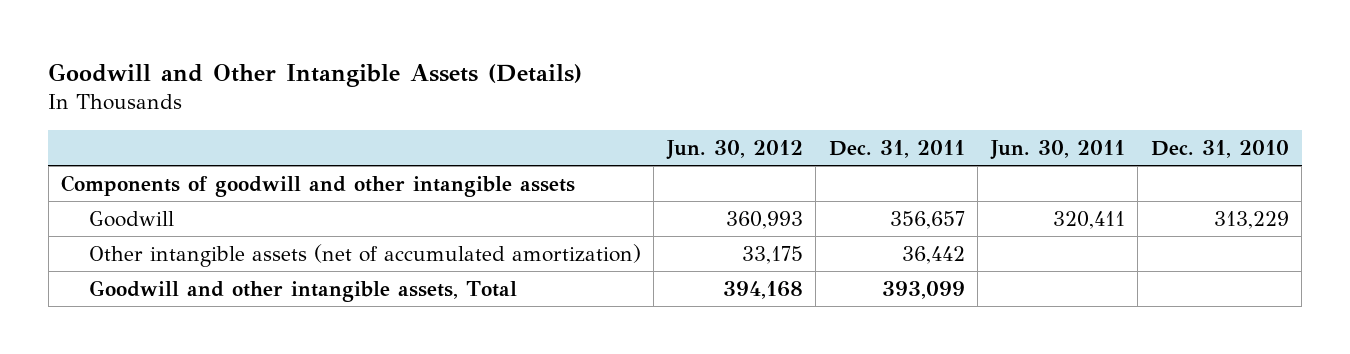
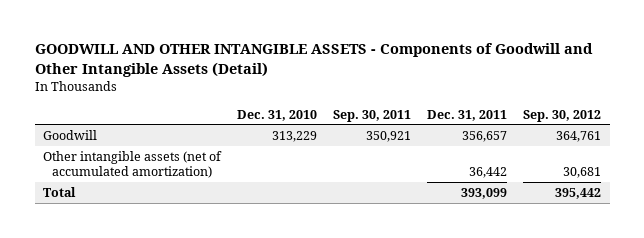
[48,62,583,87] Goodwill and Other Intangible Assets (Details) -> [34,43,593,77] GOODWILL AND OTHER INTANGIBLE ASSETS - Components of Goodwill and Other Intangible Assets (Detail)
[665,139,803,160] Jun. 30, 2012 -> none
[989,139,1125,160] Jun. 30, 2011 -> none
none -> [333,109,412,122] Sep. 30, 2011
none -> [523,109,602,122] Sep. 30, 2012
[61,174,576,197] Components of goodwill and other intangible assets -> none
[88,279,517,302] Goodwill and other intangible assets, Total -> [42,186,76,197] Total

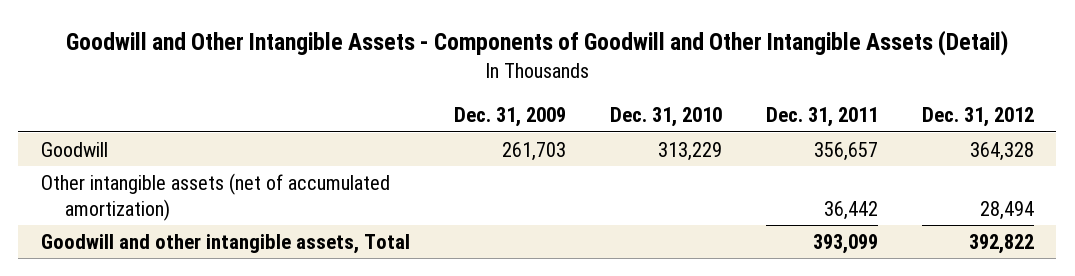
[34,43,593,77] GOODWILL AND OTHER INTANGIBLE ASSETS - Components of Goodwill and Other Intangible Assets (Detail) -> [66,30,1009,57] Goodwill and Other Intangible Assets - Components of Goodwill and Other Intangible Assets (Detail)
[333,109,412,122] Sep. 30, 2011 -> none
[523,109,602,122] Sep. 30, 2012 -> none
none -> [453,107,566,128] Dec. 31, 2009
none -> [922,107,1035,128] Dec. 31, 2012
[42,186,76,197] Total -> [40,233,410,254] Goodwill and other intangible assets, Total

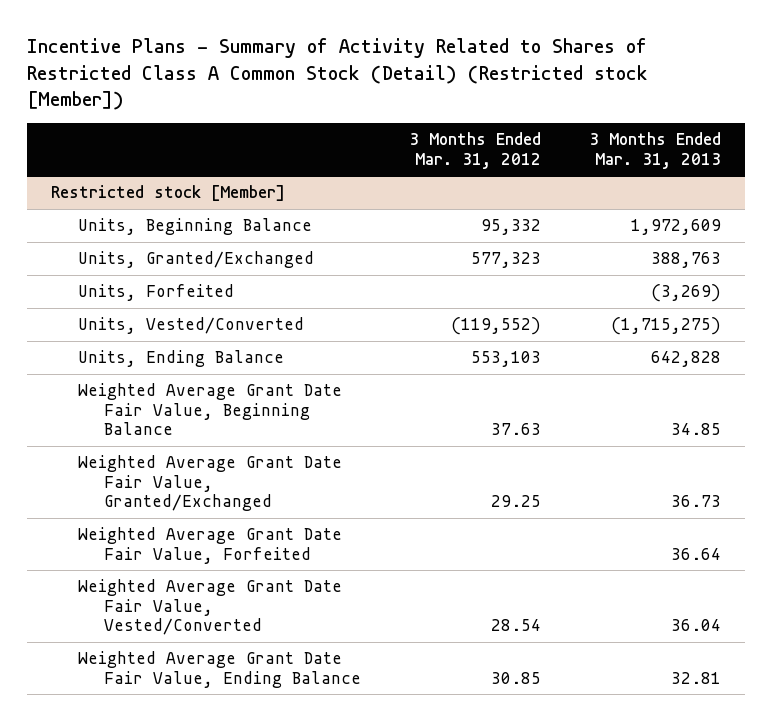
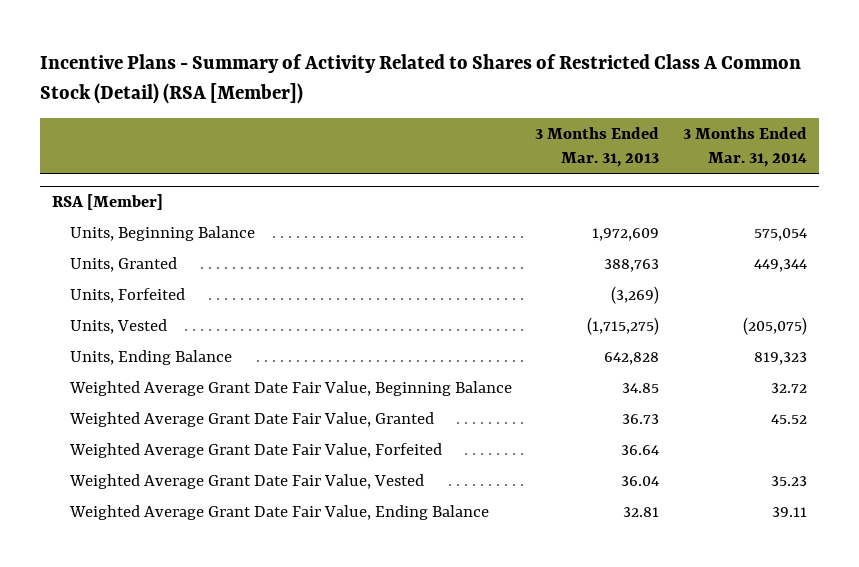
[26,38,648,110] Incentive Plans - Summary of Activity Related to Shares of Restricted Class A Common Stock (Detail) (Restricted stock [Member]) -> [39,54,801,104] Incentive Plans - Summary of Activity Related to Shares of Restricted Class A Common Stock (Detail) (RSA [Member])
[409,132,542,169] 3 Months Ended Mar. 31, 2012 -> none
none -> [683,126,808,168] 3 Months Ended Mar. 31, 2014
[50,185,285,202] Restricted stock [Member] -> none
none -> [51,194,163,211] RSA [Member]
[77,251,314,269] Units, Granted/Exchanged -> [69,256,177,272] Units, Granted
[77,317,304,335] Units, Vested/Converted -> [69,318,167,334] Units, Vested
[77,455,342,512] Weighted Average Grant Date Fair Value, Granted/Exchanged -> [68,411,434,427] Weighted Average Grant Date Fair Value, Granted
[77,579,342,636] Weighted Average Grant Date Fair Value, Vested/Converted -> [68,473,424,489] Weighted Average Grant Date Fair Value, Vested

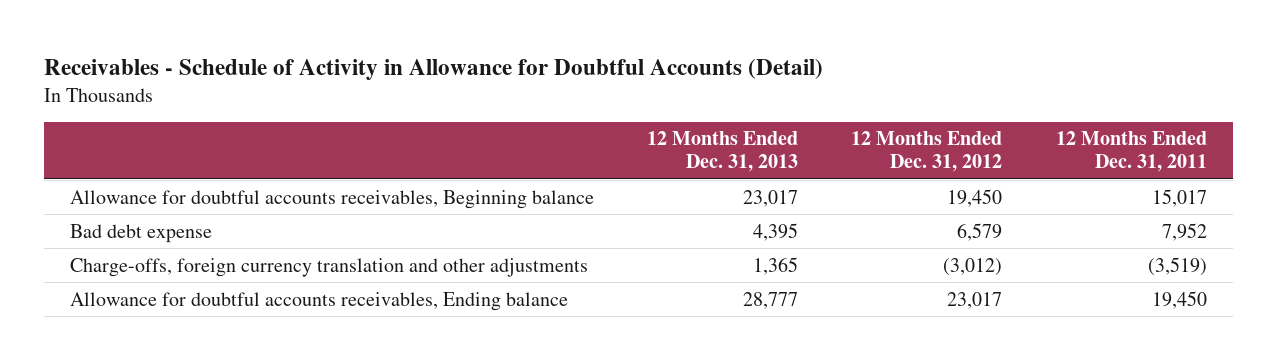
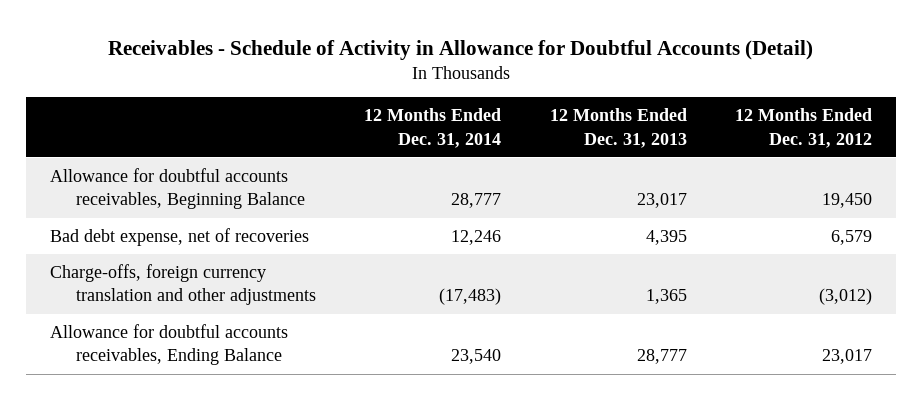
[1055,131,1207,173] 12 Months Ended Dec. 31, 2011 -> none
none -> [364,108,502,148] 12 Months Ended Dec. 31, 2014
[70,189,595,209] Allowance for doubtful accounts receivables, Beginning balance -> [50,167,306,210] Allowance for doubtful accounts receivables, Beginning Balance
[70,223,213,243] Bad debt expense -> [50,227,310,246] Bad debt expense, net of recoveries
[70,291,569,311] Allowance for doubtful accounts receivables, Ending balance -> [50,323,289,366] Allowance for doubtful accounts receivables, Ending Balance

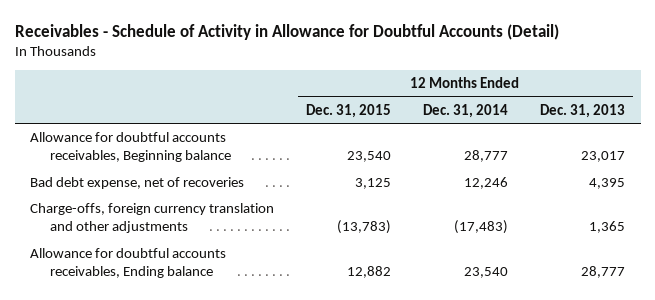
[734,108,872,148] 12 Months Ended Dec. 31, 2012 -> none
none -> [306,103,392,118] Dec. 31, 2015
[50,167,306,210] Allowance for doubtful accounts receivables, Beginning Balance -> [30,131,231,163] Allowance for doubtful accounts receivables, Beginning balance
[50,323,289,366] Allowance for doubtful accounts receivables, Ending Balance -> [30,247,227,279] Allowance for doubtful accounts receivables, Ending balance

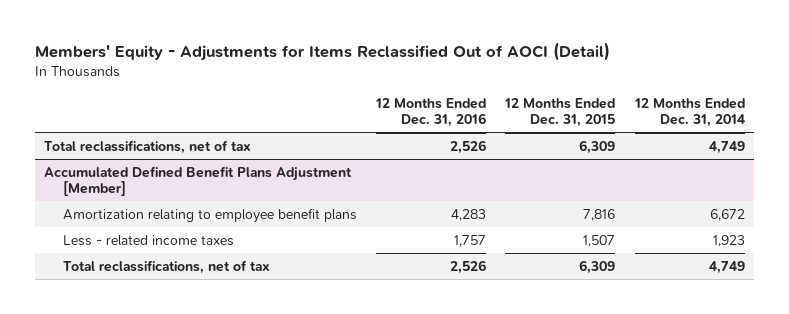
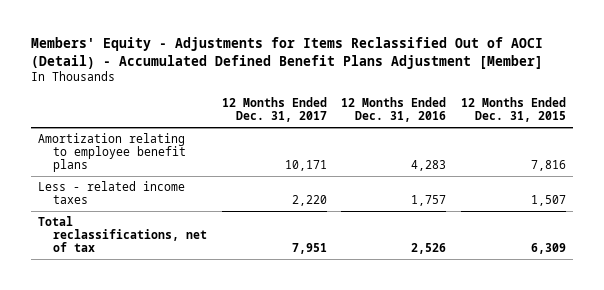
[34,41,610,61] Members' Equity - Adjustments for Items Reclassified Out of AOCI (Detail) -> [30,37,543,69] Members' Equity - Adjustments for Items Reclassified Out of AOCI (Detail) - Accumulated Defined Benefit Plans Adjustment [Member]
[633,97,745,128] 12 Months Ended Dec. 31, 2014 -> none
none -> [221,97,327,123] 12 Months Ended Dec. 31, 2017
[44,139,252,154] Total reclassifications, net of tax -> none
[44,165,353,197] Accumulated Defined Benefit Plans Adjustment [Member] -> none

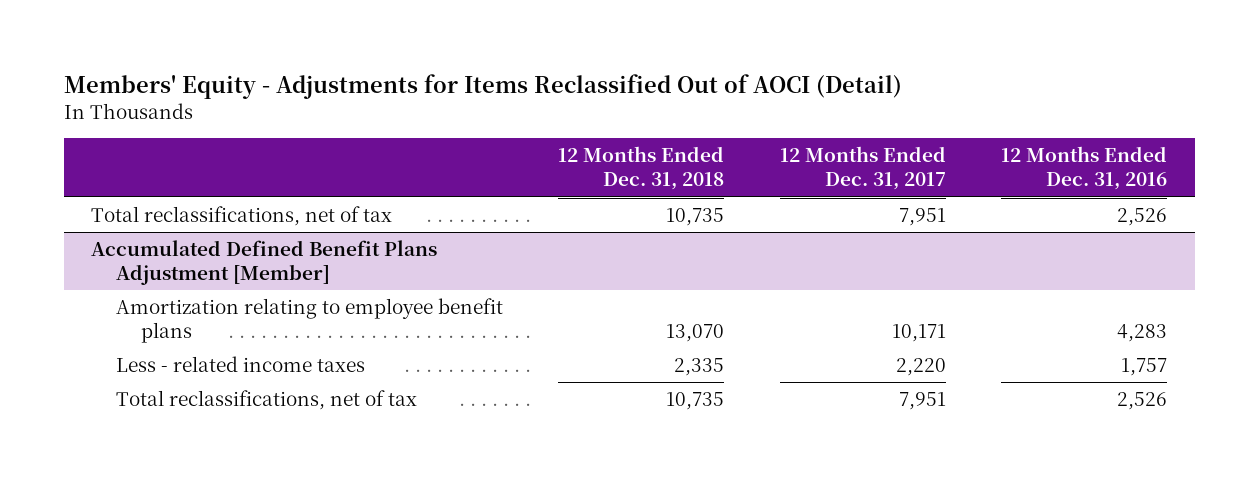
[30,37,543,69] Members' Equity - Adjustments for Items Reclassified Out of AOCI (Detail) - Accumulated Defined Benefit Plans Adjustment [Member] -> [63,74,902,100] Members' Equity - Adjustments for Items Reclassified Out of AOCI (Detail)
[460,97,566,123] 12 Months Ended Dec. 31, 2015 -> none
none -> [558,146,725,191] 12 Months Ended Dec. 31, 2018
none -> [91,206,393,227] Total reclassifications, net of tax
none -> [91,240,438,286] Accumulated Defined Benefit Plans Adjustment [Member]

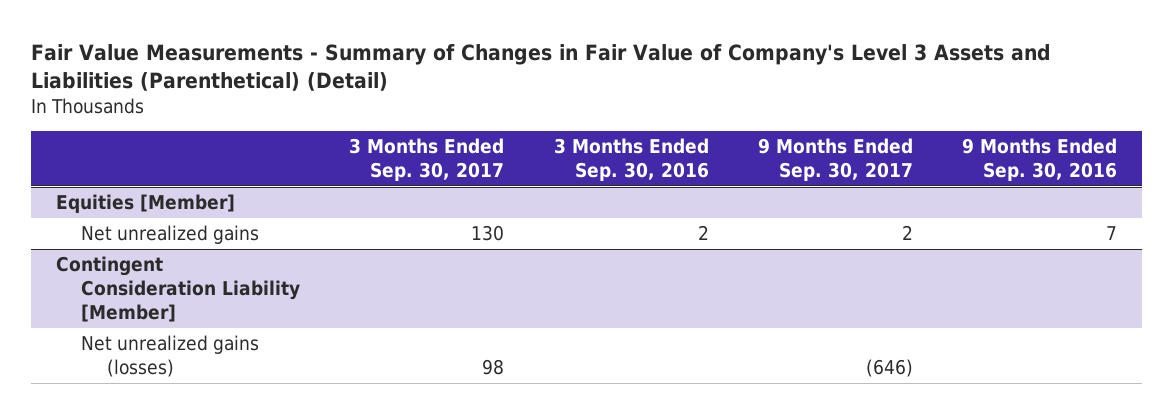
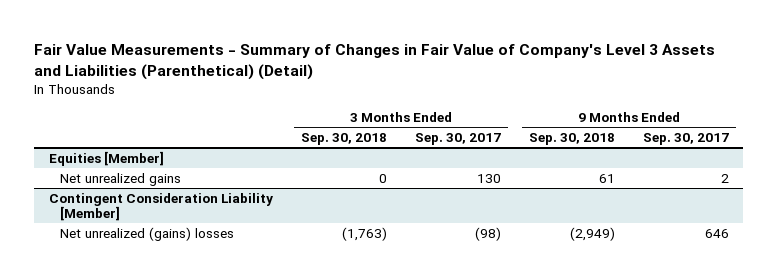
[553,138,709,181] 3 Months Ended Sep. 30, 2016 -> none
[962,138,1118,181] 9 Months Ended Sep. 30, 2016 -> none
none -> [300,132,387,145] Sep. 30, 2018
none -> [528,132,615,145] Sep. 30, 2018
[81,335,260,377] Net unrealized gains (losses) -> [60,226,235,241] Net unrealized (gains) losses
[482,358,505,375] 98 -> [474,226,501,241] (98)
[865,358,913,377] (646) -> [705,228,730,238] 646

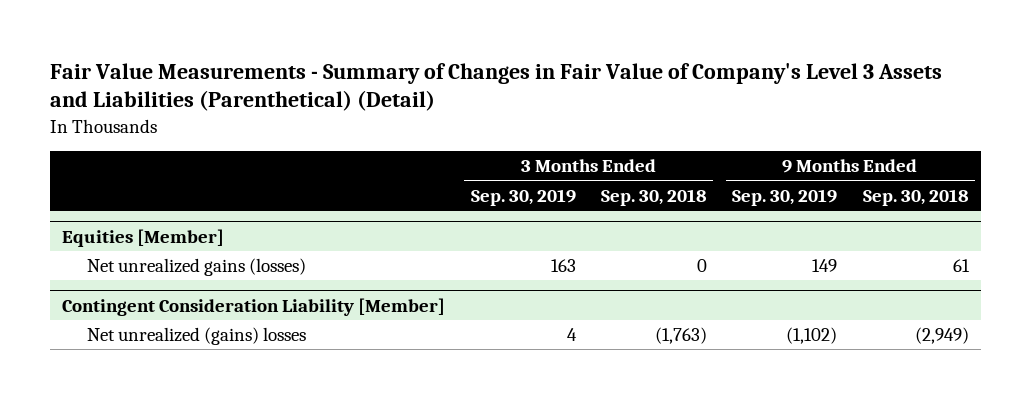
[414,132,501,145] Sep. 30, 2017 -> none
[643,132,730,145] Sep. 30, 2017 -> none
none -> [470,188,576,206] Sep. 30, 2019
none -> [732,188,838,206] Sep. 30, 2019
[60,172,182,186] Net unrealized gains -> [87,258,307,277] Net unrealized gains (losses)

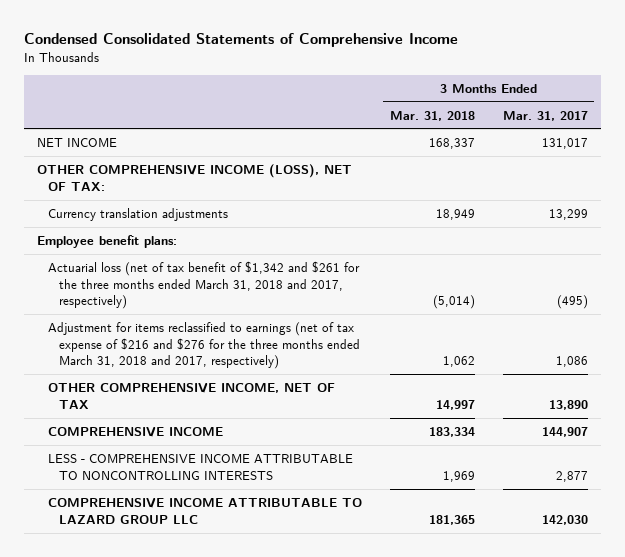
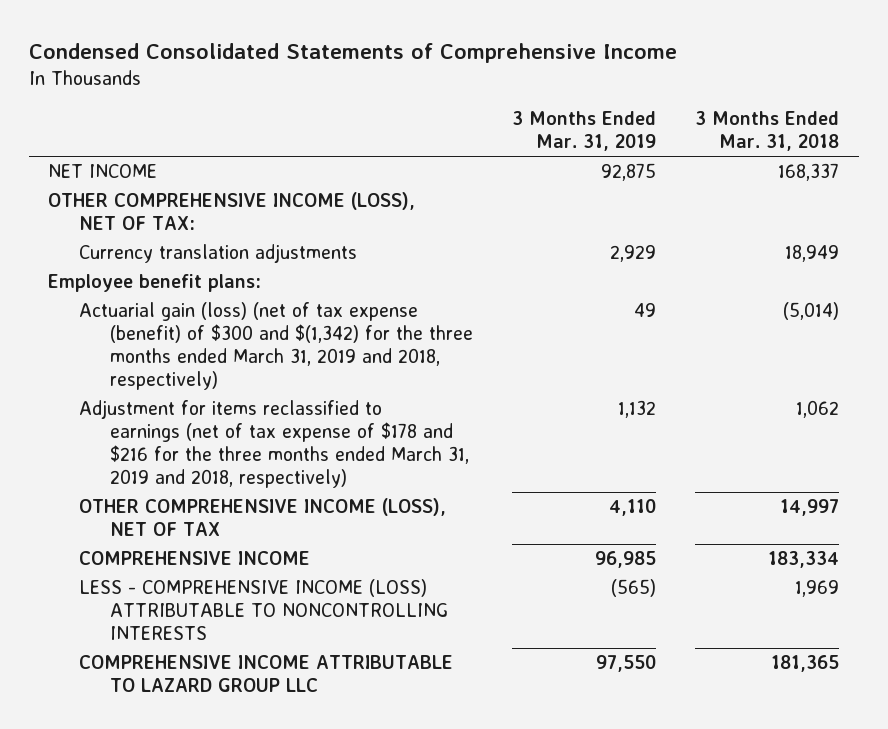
[502,110,588,121] Mar. 31, 2017 -> none
none -> [512,111,657,152] 3 Months Ended Mar. 31, 2019
[48,261,361,310] Actuarial loss (net of tax benefit of $1,342 and $261 for the three months ended March 31, 2018 and 2017, respectively) -> [78,302,473,391] Actuarial gain (loss) (net of tax expense (benefit) of $300 and $(1,342) for the three months ended March 31, 2019 and 2018, respectively)
[48,322,361,370] Adjustment for items reclassified to earnings (net of tax expense of $216 and $276 for the three months ended March 31, 2018 and 2017, respectively) -> [78,400,469,489] Adjustment for items reclassified to earnings (net of tax expense of $178 and $216 for the three months ended March 31, 2019 and 2018, respectively)
[48,383,336,409] OTHER COMPREHENSIVE INCOME, NET OF TAX -> [78,498,446,537] OTHER COMPREHENSIVE INCOME (LOSS), NET OF TAX
[48,454,354,480] LESS - COMPREHENSIVE INCOME ATTRIBUTABLE TO NONCONTROLLING INTERESTS -> [78,579,448,641] LESS - COMPREHENSIVE INCOME (LOSS) ATTRIBUTABLE TO NONCONTROLLING INTERESTS

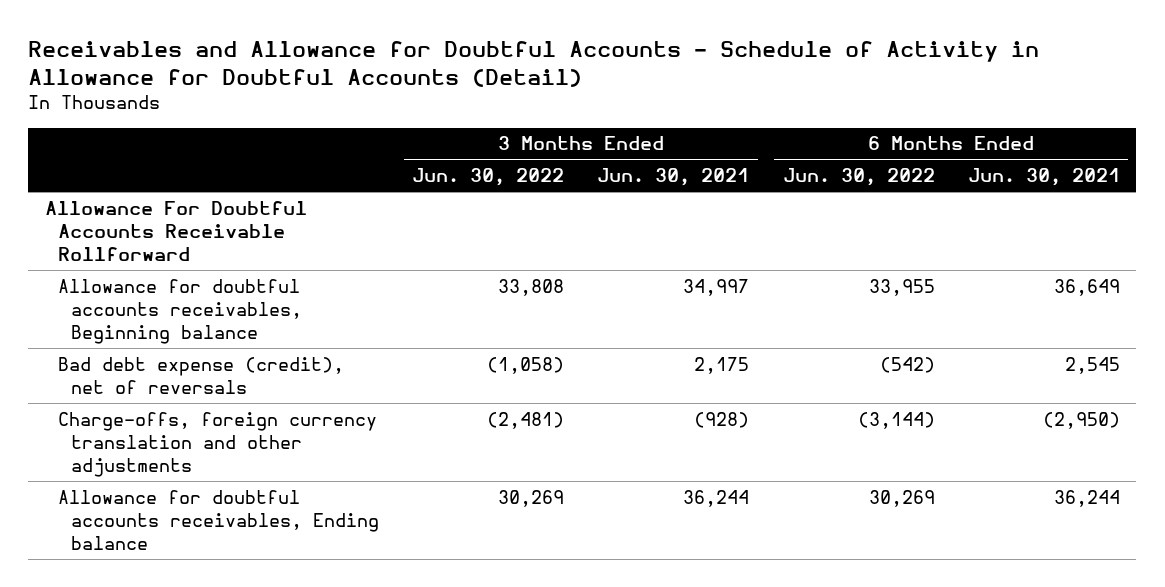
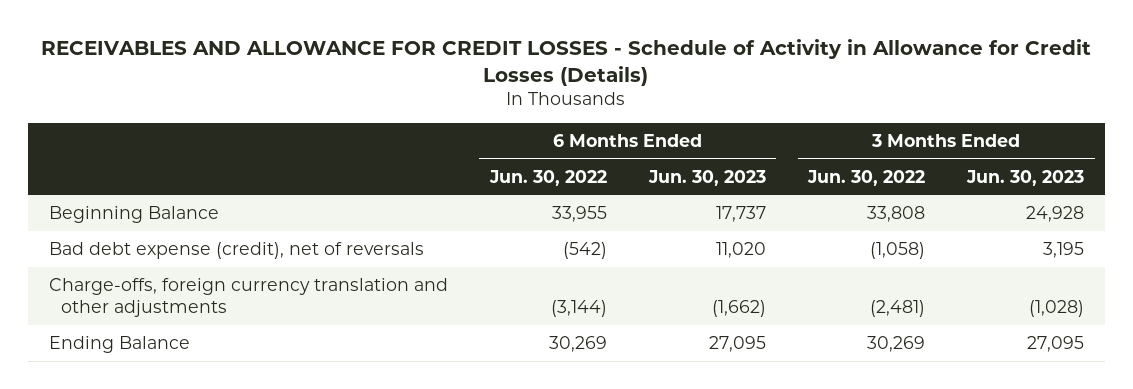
[28,40,1040,87] Receivables and Allowance for Doubtful Accounts - Schedule of Activity in Allowance for Doubtful Accounts (Detail) -> [41,38,1092,86] RECEIVABLES AND ALLOWANCE FOR CREDIT LOSSES - Schedule of Activity in Allowance for Credit Losses (Details)
[597,168,750,187] Jun. 30, 2021 -> none
[967,168,1120,187] Jun. 30, 2021 -> none
none -> [647,169,766,186] Jun. 30, 2023
none -> [966,169,1085,186] Jun. 30, 2023
[44,200,307,262] Allowance For Doubtful Accounts Receivable Rollforward -> none
[57,278,302,345] Allowance for doubtful accounts receivables, Beginning balance -> [48,206,219,224] Beginning Balance
[57,489,379,551] Allowance for doubtful accounts receivables, Ending balance -> [48,336,190,354] Ending Balance

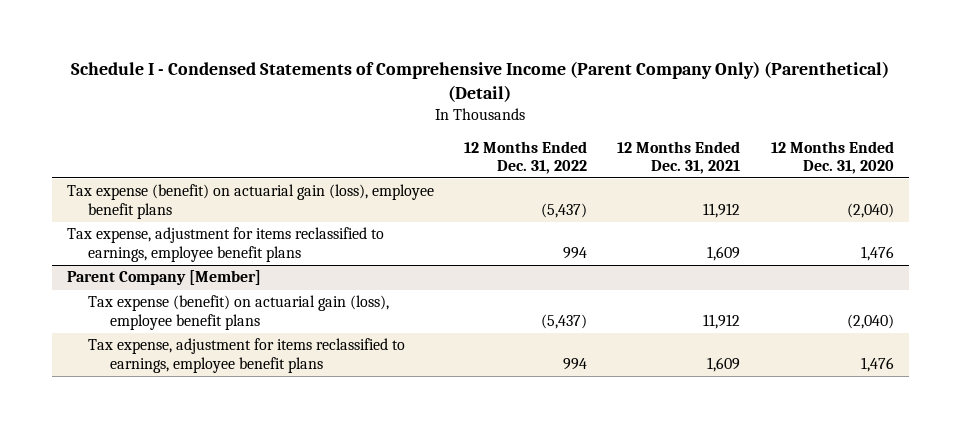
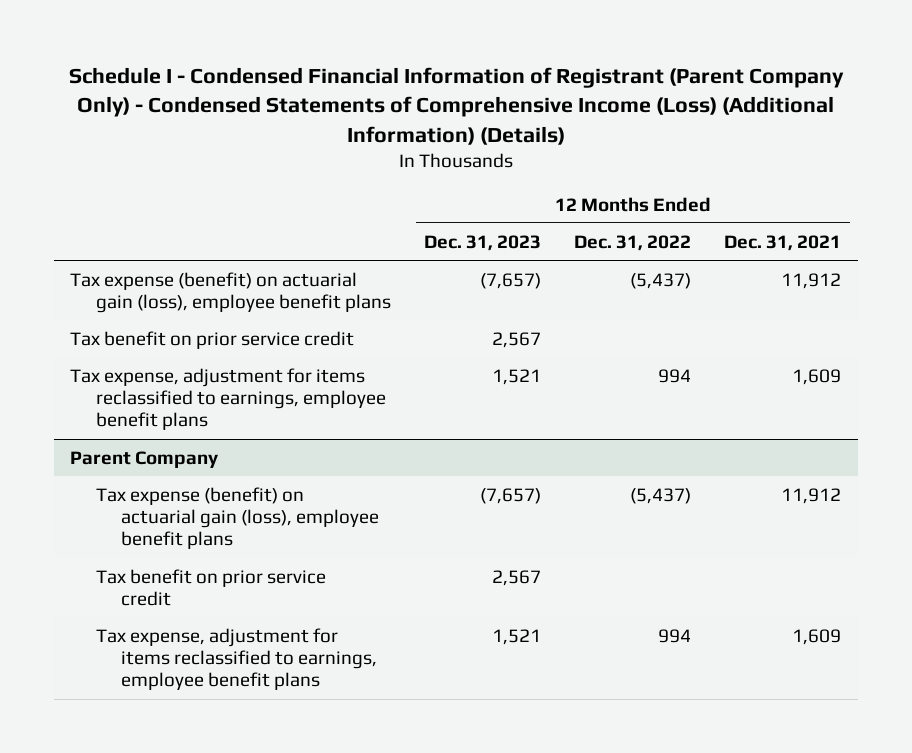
[71,61,890,103] Schedule I - Condensed Statements of Comprehensive Income (Parent Company Only) (Parenthetical) (Detail) -> [68,66,844,145] Schedule I - Condensed Financial Information of Registrant (Parent Company Only) - Condensed Statements of Comprehensive Income (Loss) (Additional Information) (Details)
[770,140,894,174] 12 Months Ended Dec. 31, 2020 -> none
none -> [423,234,541,251] Dec. 31, 2023
none -> [70,330,355,349] Tax benefit on prior service credit
[66,270,261,286] Parent Company [Member] -> [70,450,219,468] Parent Company
none -> [95,568,326,607] Tax benefit on prior service credit

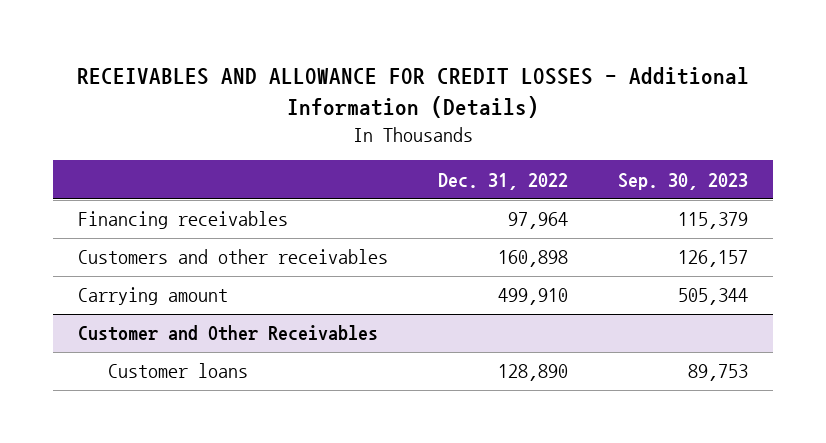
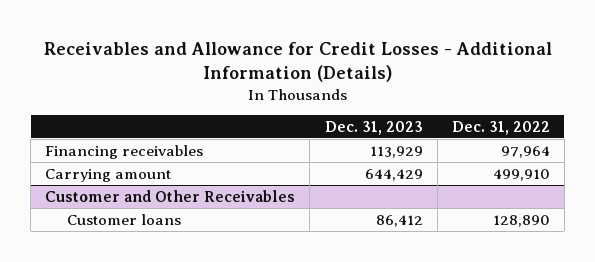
[76,67,749,119] RECEIVABLES AND ALLOWANCE FOR CREDIT LOSSES - Additional Information (Details) -> [43,41,552,82] Receivables and Allowance for Credit Losses - Additional Information (Details)
[617,172,748,190] Sep. 30, 2023 -> none
none -> [324,120,423,135] Dec. 31, 2023
[77,249,388,265] Customers and other receivables -> none

